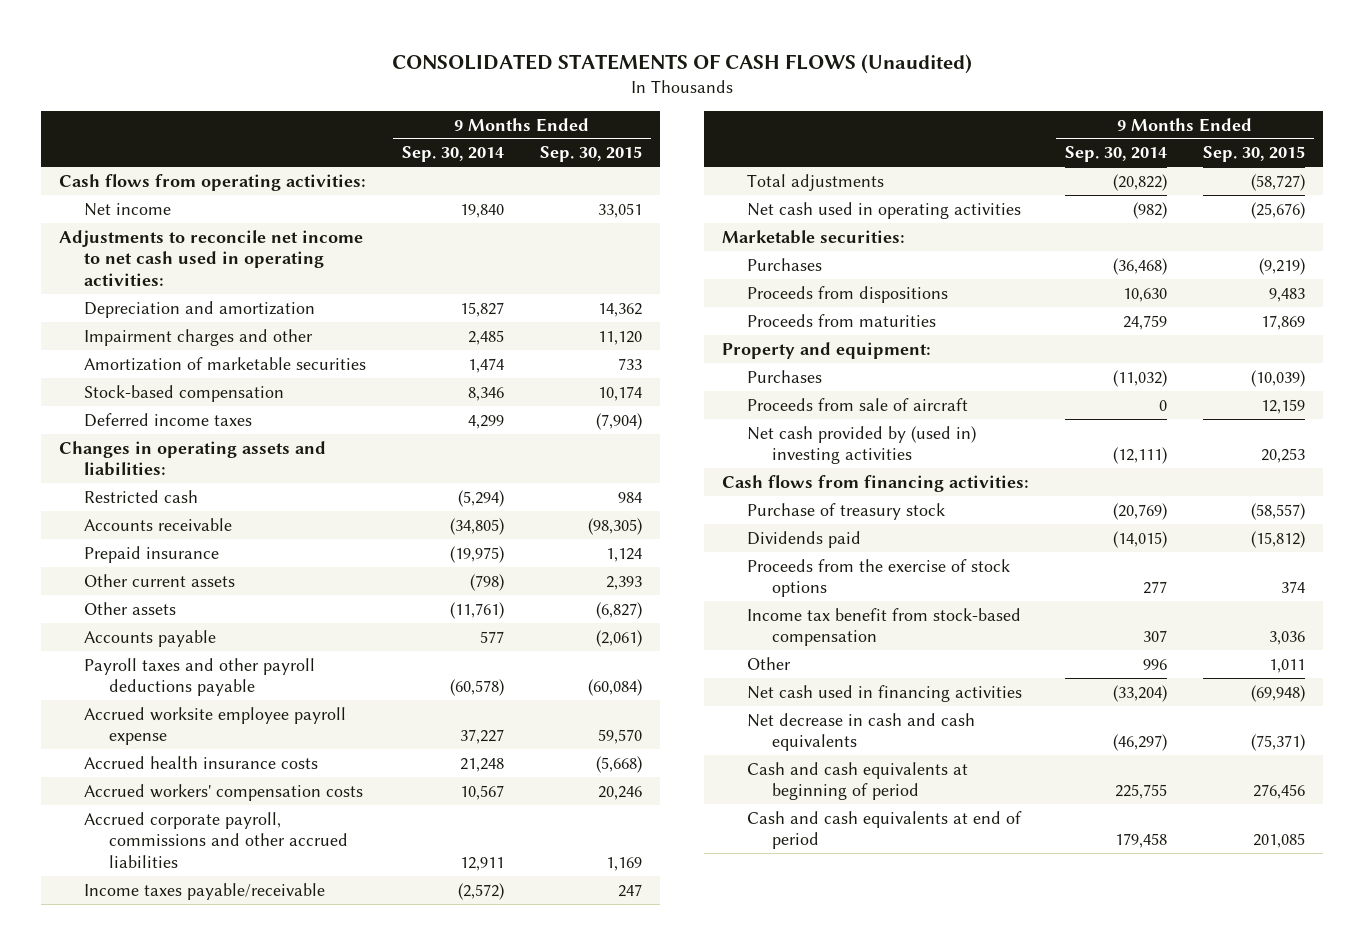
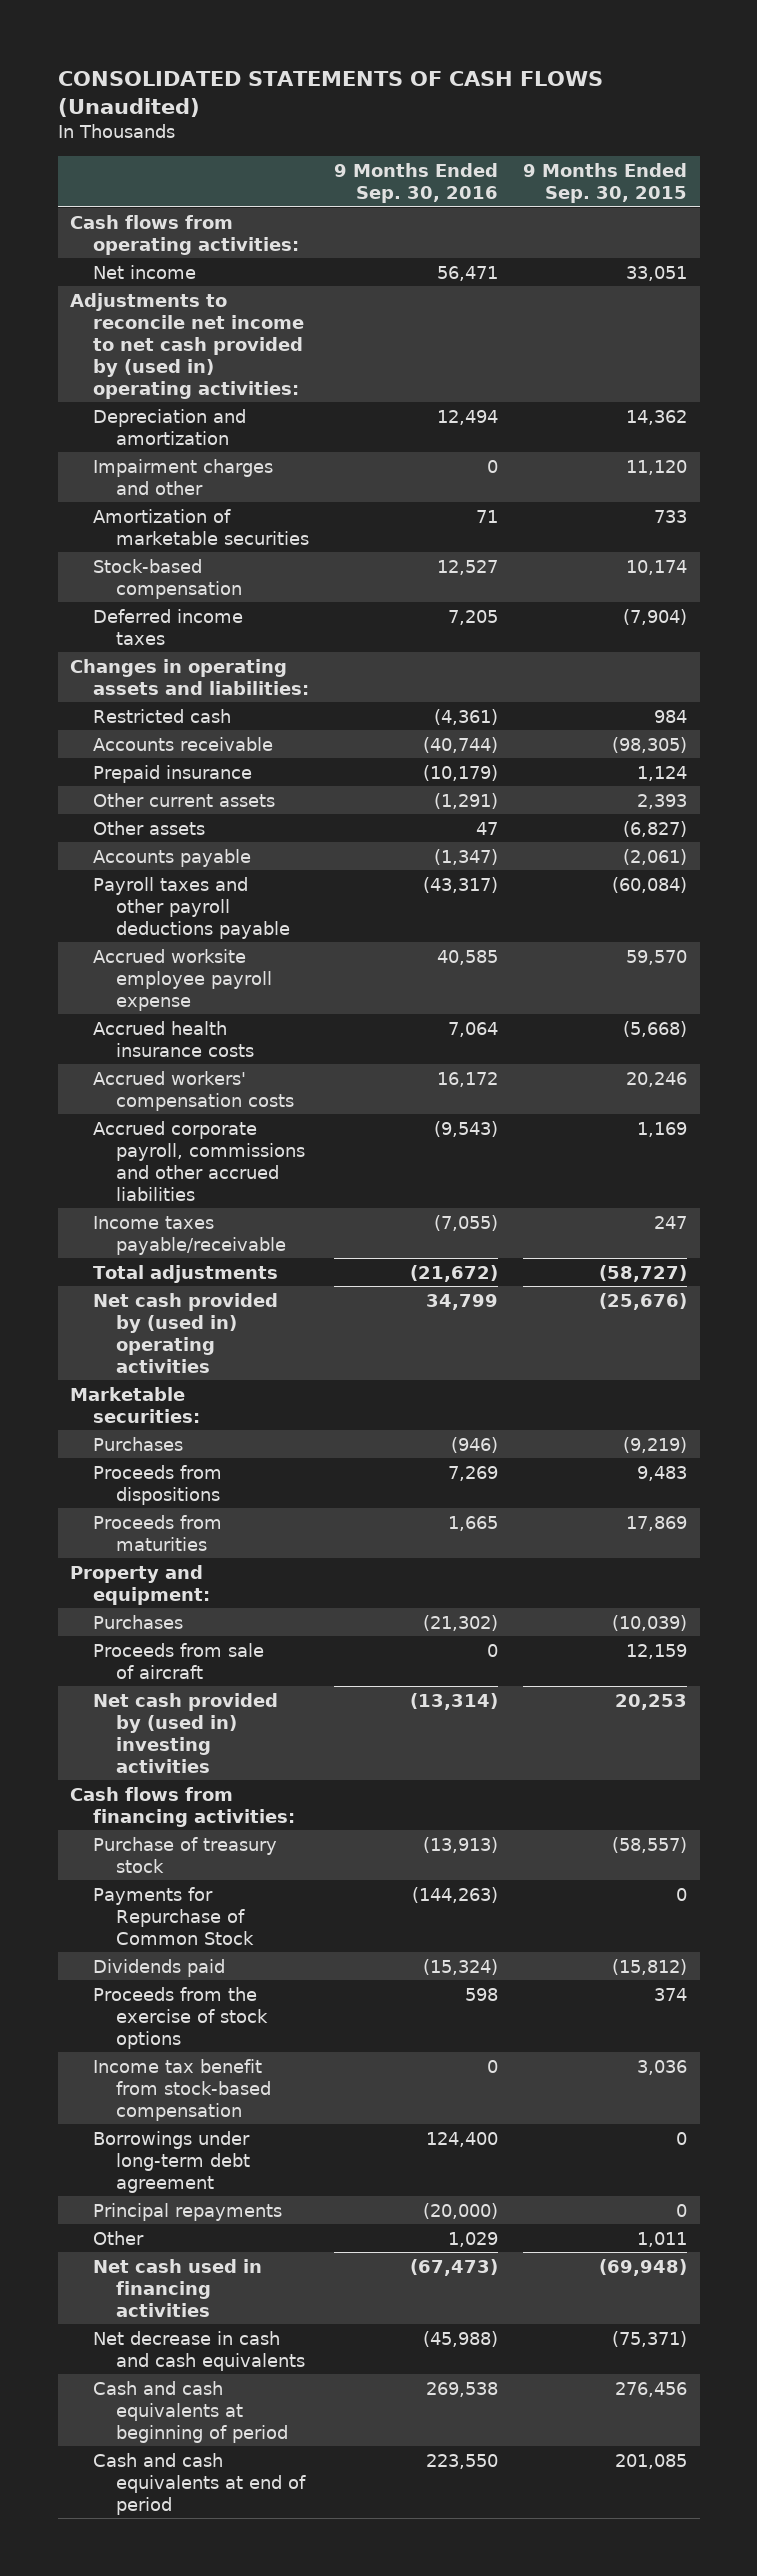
[401,146,504,163] Sep. 30, 2014 -> none
none -> [334,163,499,203] 9 Months Ended Sep. 30, 2016
[59,229,364,287] Adjustments to reconcile net income to net cash used in operating activities: -> [70,292,305,399] Adjustments to reconcile net income to net cash provided by (used in) operating activities:
[747,201,1022,219] Net cash used in operating activities -> [93,1292,279,1373] Net cash provided by (used in) operating activities
none -> [93,1886,255,1945] Payments for Repurchase of Common Stock
none -> [93,2130,251,2193] Borrowings under long-term debt agreement
none -> [93,2202,283,2221] Principal repayments

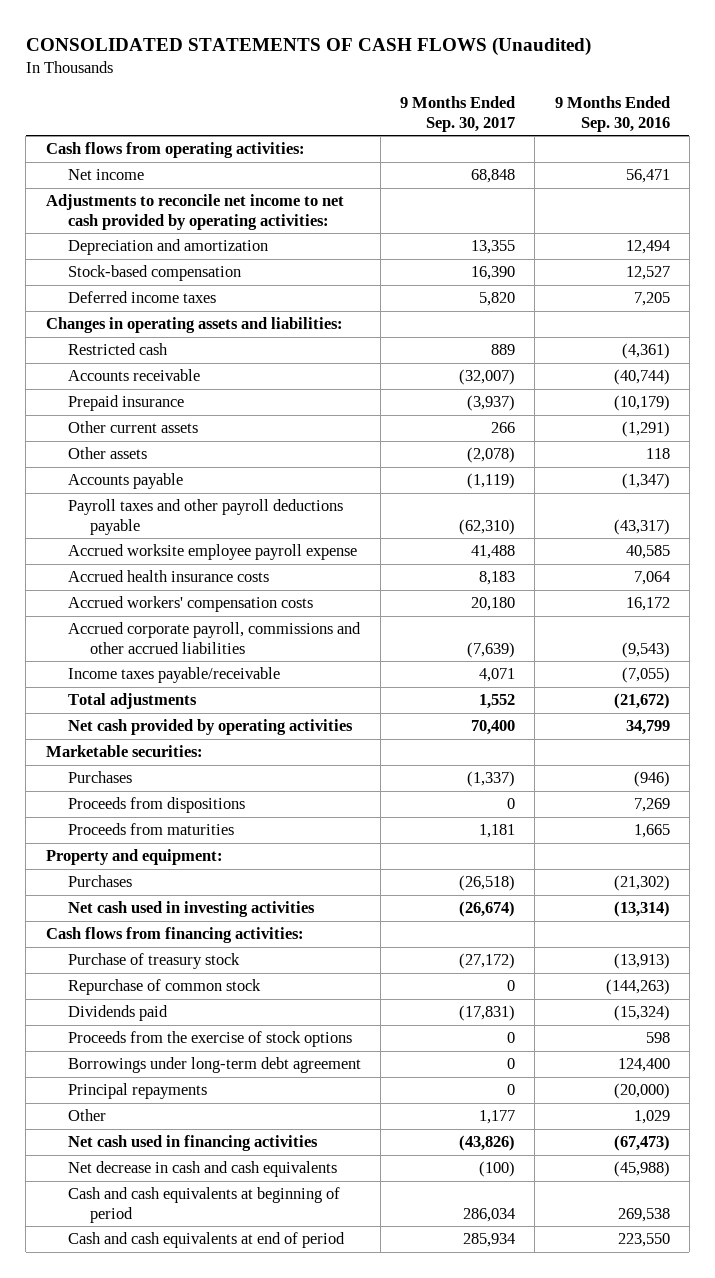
[523,163,688,203] 9 Months Ended Sep. 30, 2015 -> none
none -> [400,96,516,132] 9 Months Ended Sep. 30, 2017
[70,292,305,399] Adjustments to reconcile net income to net cash provided by (used in) operating activities: -> [45,194,344,230] Adjustments to reconcile net income to net cash provided by operating activities:
[93,458,274,495] Impairment charges and other -> none
[93,508,310,545] Amortization of marketable securities -> none
[476,821,499,835] 47 -> [645,448,670,460] 118
[93,1292,279,1373] Net cash provided by (used in) operating activities -> [67,719,353,736] Net cash provided by operating activities
[93,1642,265,1679] Proceeds from sale of aircraft -> none
[93,1692,279,1773] Net cash provided by (used in) investing activities -> [67,901,315,918] Net cash used in investing activities
[93,1886,255,1945] Payments for Repurchase of Common Stock -> [67,979,261,996] Repurchase of common stock
[93,2058,272,2121] Income tax benefit from stock-based compensation -> none

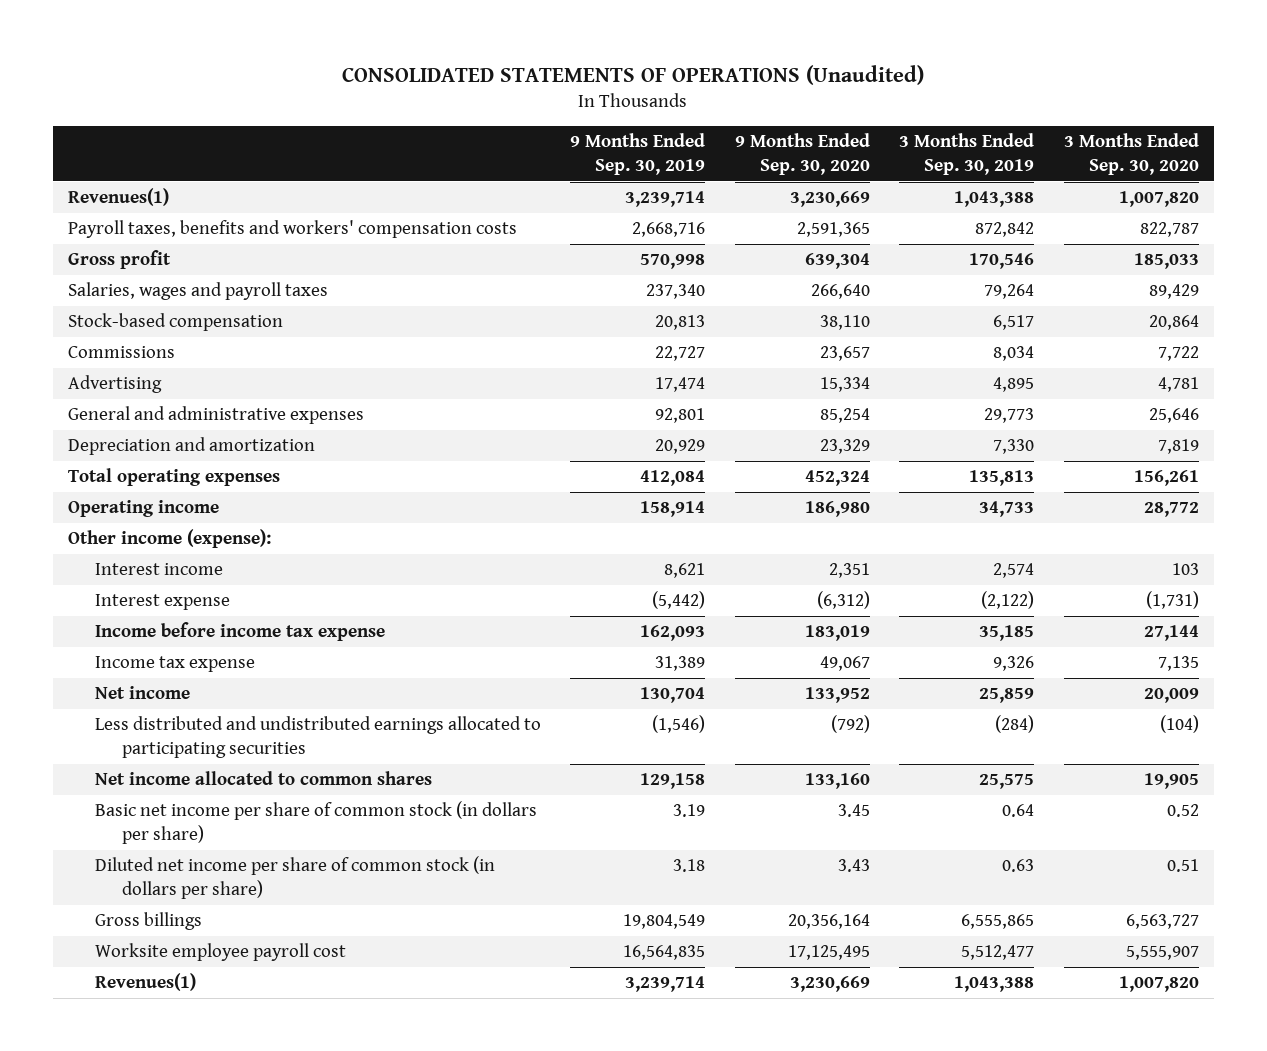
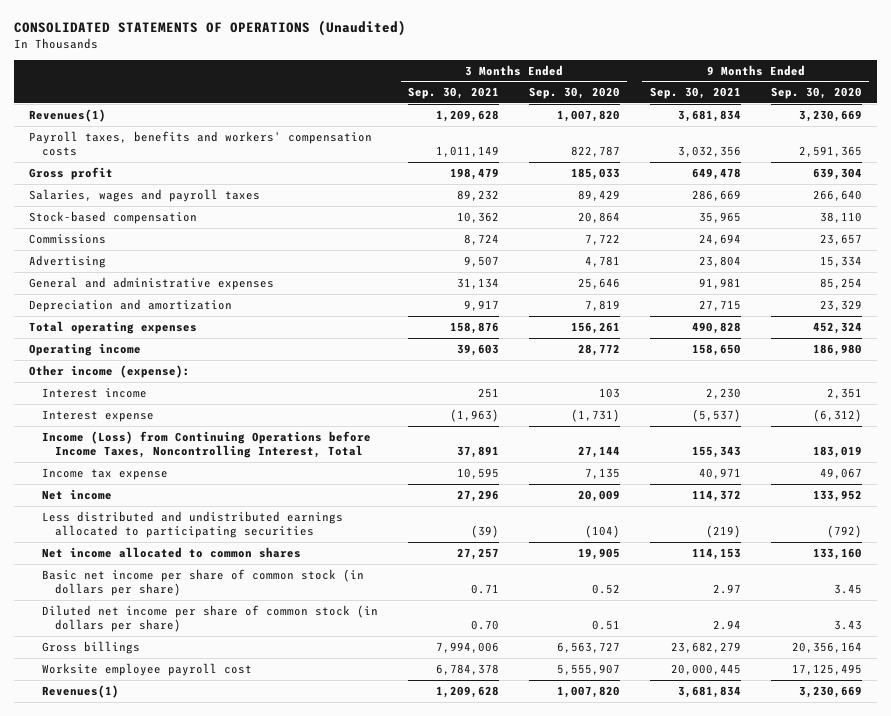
[570,133,706,176] 9 Months Ended Sep. 30, 2019 -> none
[899,133,1035,176] 3 Months Ended Sep. 30, 2019 -> none
none -> [407,87,499,100] Sep. 30, 2021
none -> [649,87,741,100] Sep. 30, 2021
[94,622,385,642] Income before income tax expense -> [42,430,372,459] Income (Loss) from Continuing Operations before Income Taxes, Noncontrolling Interest, Total

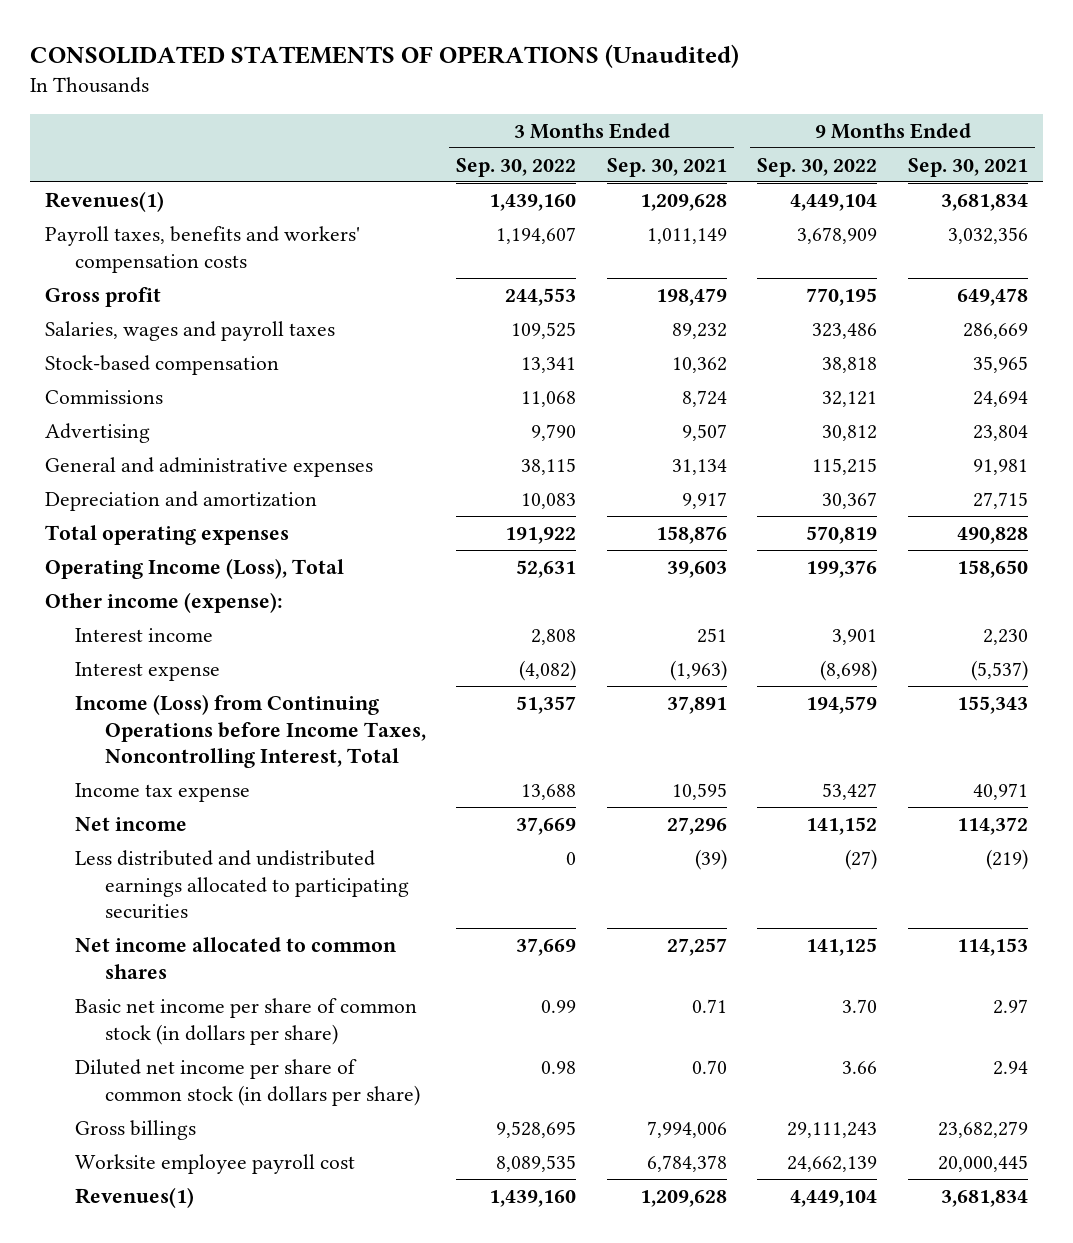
[528,87,620,100] Sep. 30, 2020 -> none
[770,87,862,100] Sep. 30, 2020 -> none
none -> [456,157,577,177] Sep. 30, 2022
none -> [757,157,878,177] Sep. 30, 2022
[29,342,142,356] Operating income -> [45,557,345,579] Operating Income (Loss), Total

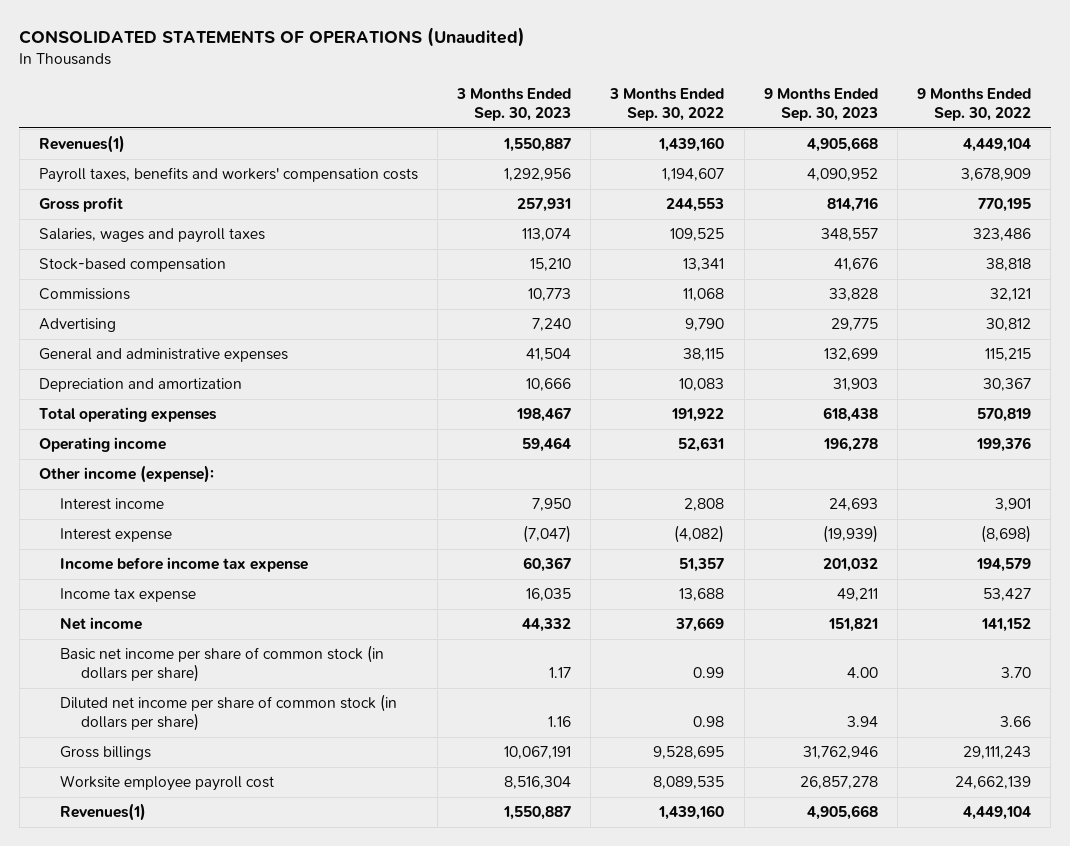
[606,157,727,177] Sep. 30, 2021 -> none
[907,157,1028,177] Sep. 30, 2021 -> none
none -> [456,88,572,122] 3 Months Ended Sep. 30, 2023
none -> [763,88,878,122] 9 Months Ended Sep. 30, 2023
[45,557,345,579] Operating Income (Loss), Total -> [38,437,166,453] Operating income
[75,693,426,769] Income (Loss) from Continuing Operations before Income Taxes, Noncontrolling Interest, Total -> [60,557,309,573] Income before income tax expense
[75,849,409,920] Less distributed and undistributed earnings allocated to participating securities -> none
[75,936,398,979] Net income allocated to common shares -> none

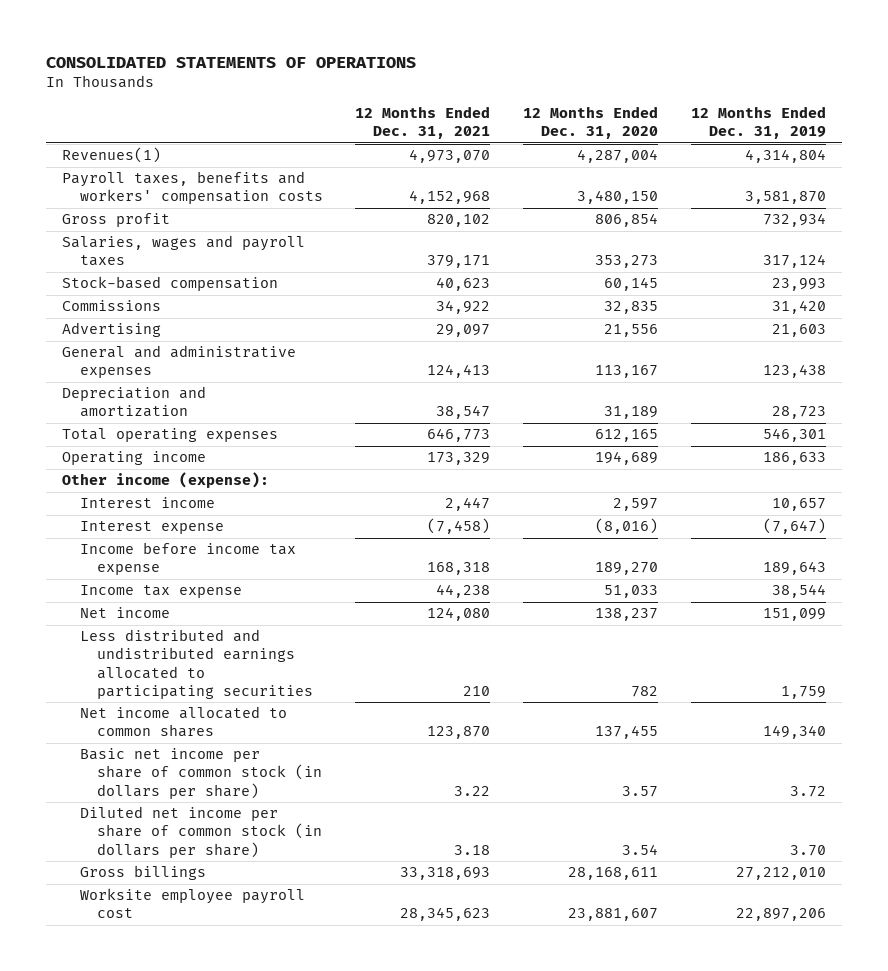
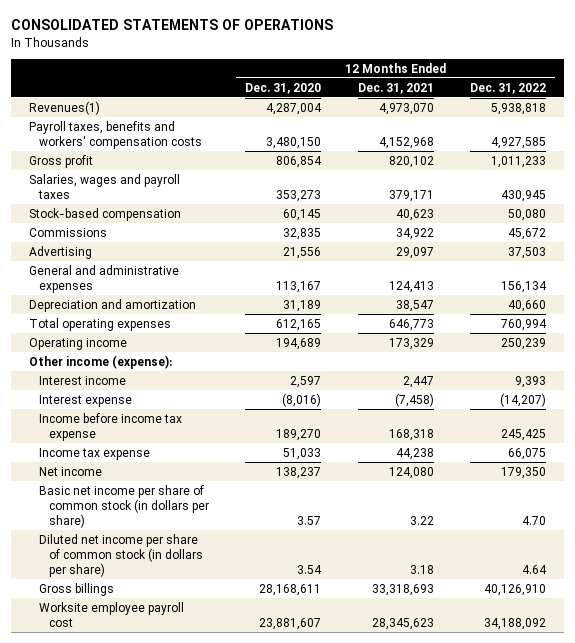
[690,106,826,140] 12 Months Ended Dec. 31, 2019 -> none
none -> [469,82,546,94] Dec. 31, 2022
[79,629,313,699] Less distributed and undistributed earnings allocated to participating securities -> none
[79,706,287,738] Net income allocated to common shares -> none

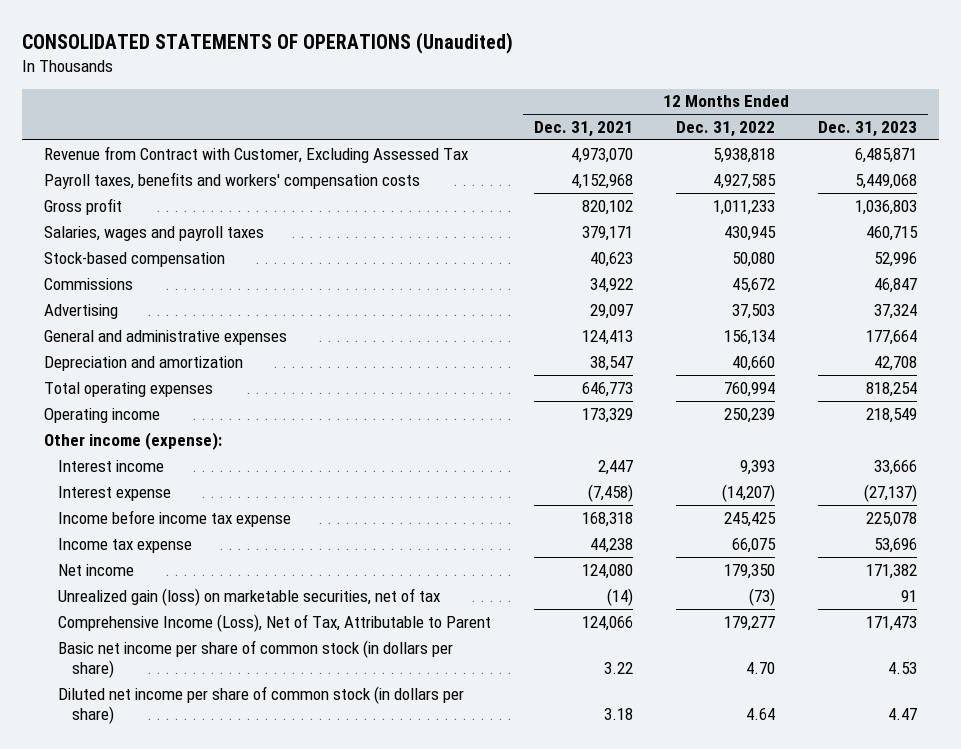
[11,19,334,31] CONSOLIDATED STATEMENTS OF OPERATIONS -> [22,31,514,54] CONSOLIDATED STATEMENTS OF OPERATIONS (Unaudited)
[245,82,322,94] Dec. 31, 2020 -> none
none -> [818,120,918,137] Dec. 31, 2023
[29,100,101,115] Revenues(1) -> [43,145,468,163] Revenue from Contract with Customer, Excluding Assessed Tax
none -> [57,587,440,606] Unrealized gain (loss) on marketable securities, net of tax
none -> [57,613,491,632] Comprehensive Income (Loss), Net of Tax, Attributable to Parent
[39,582,115,596] Gross billings -> none
[39,601,185,627] Worksite employee payroll cost -> none

